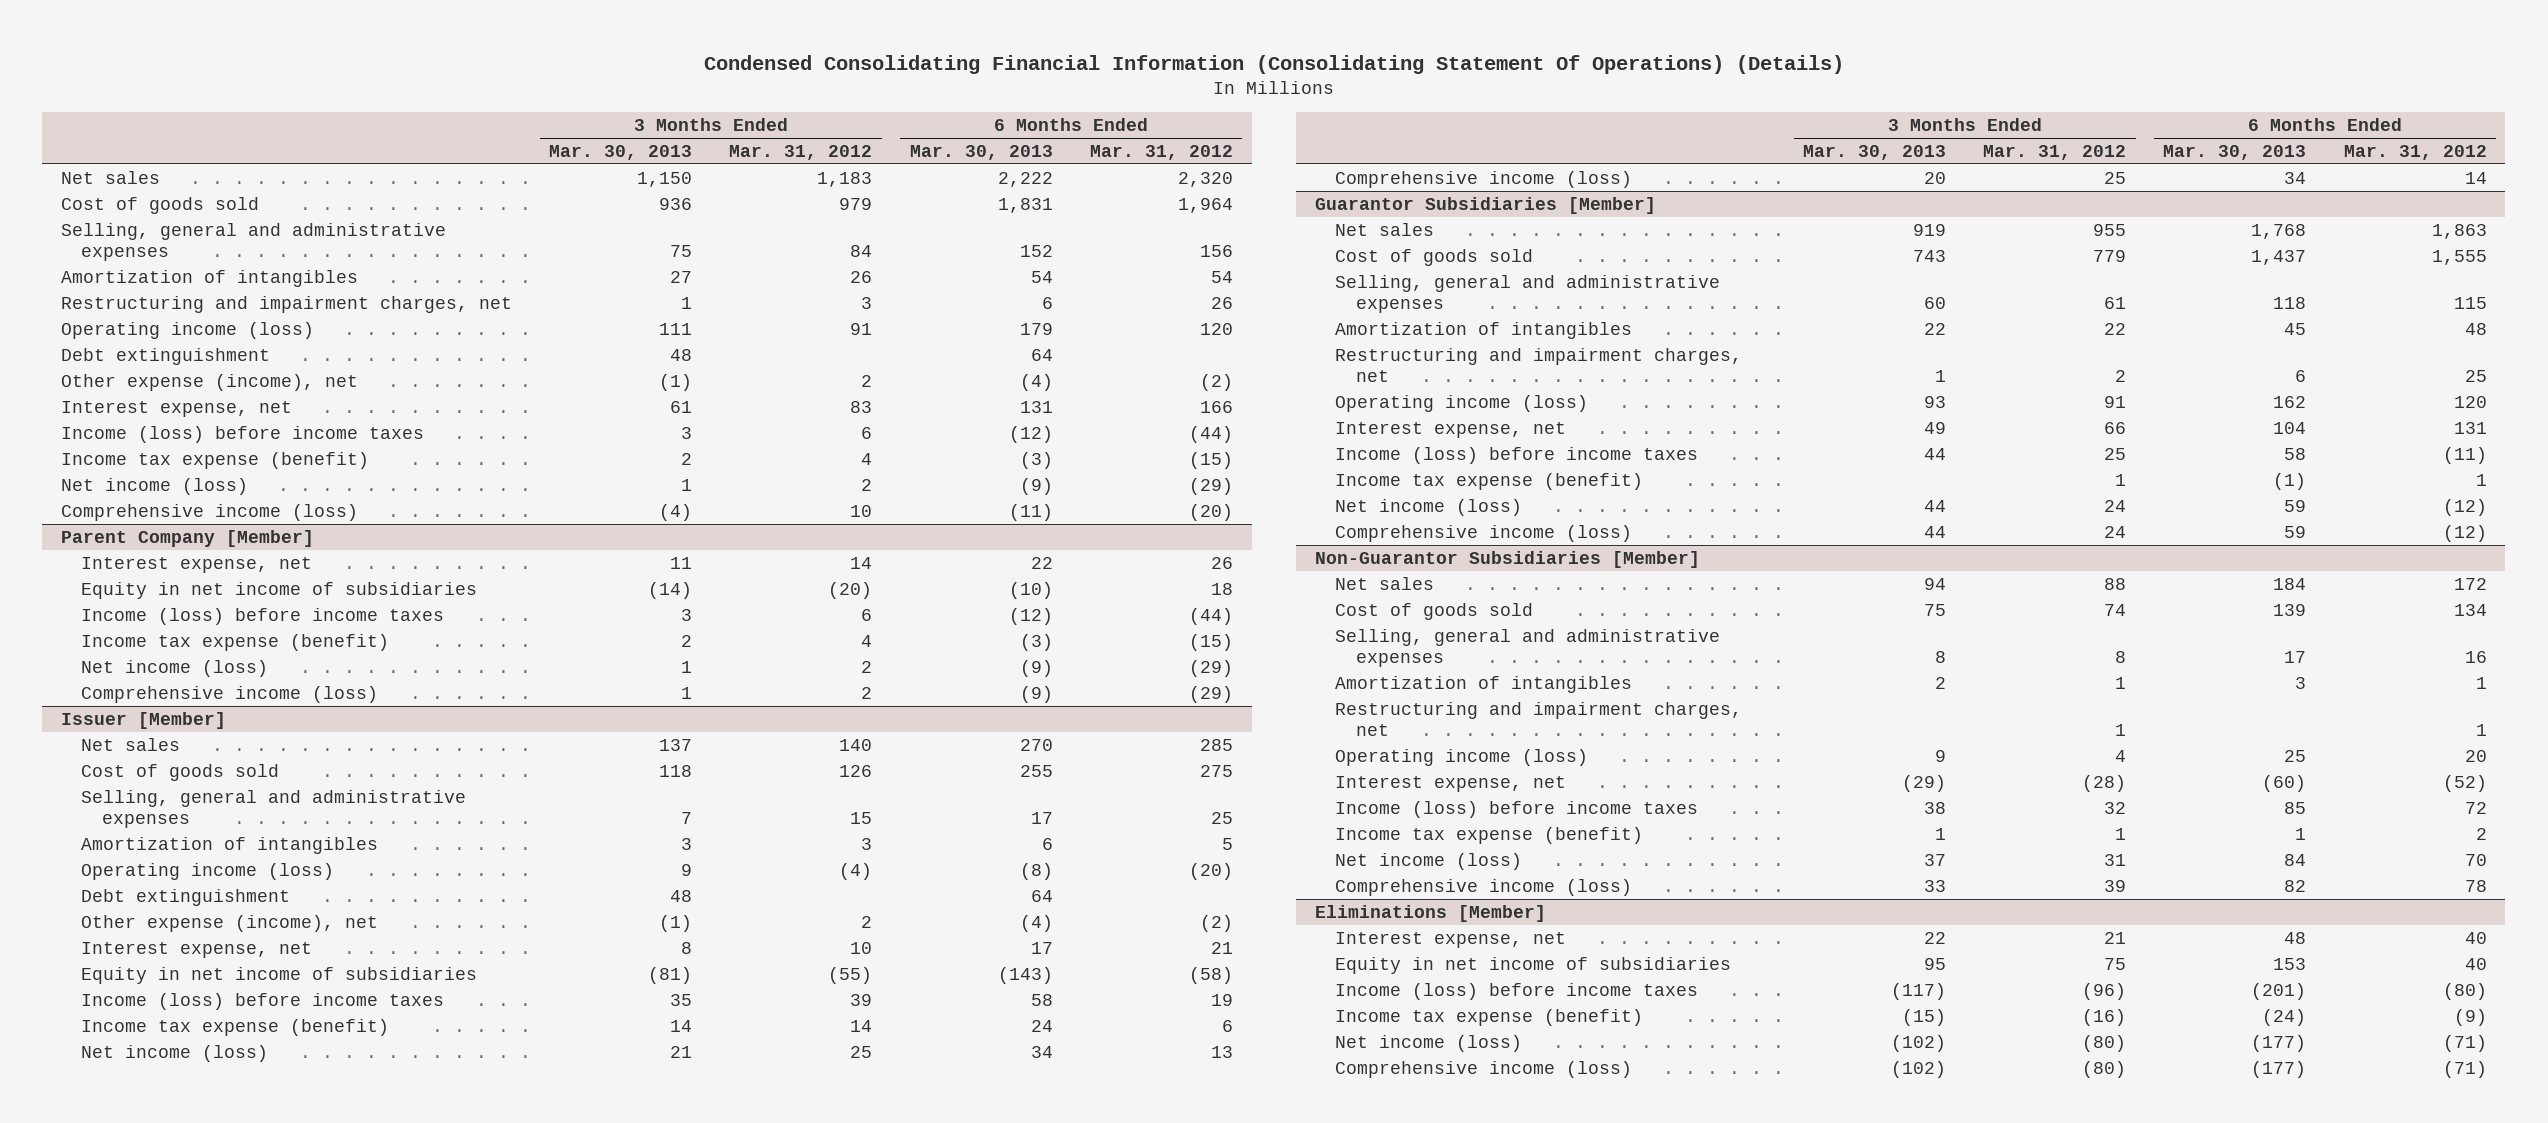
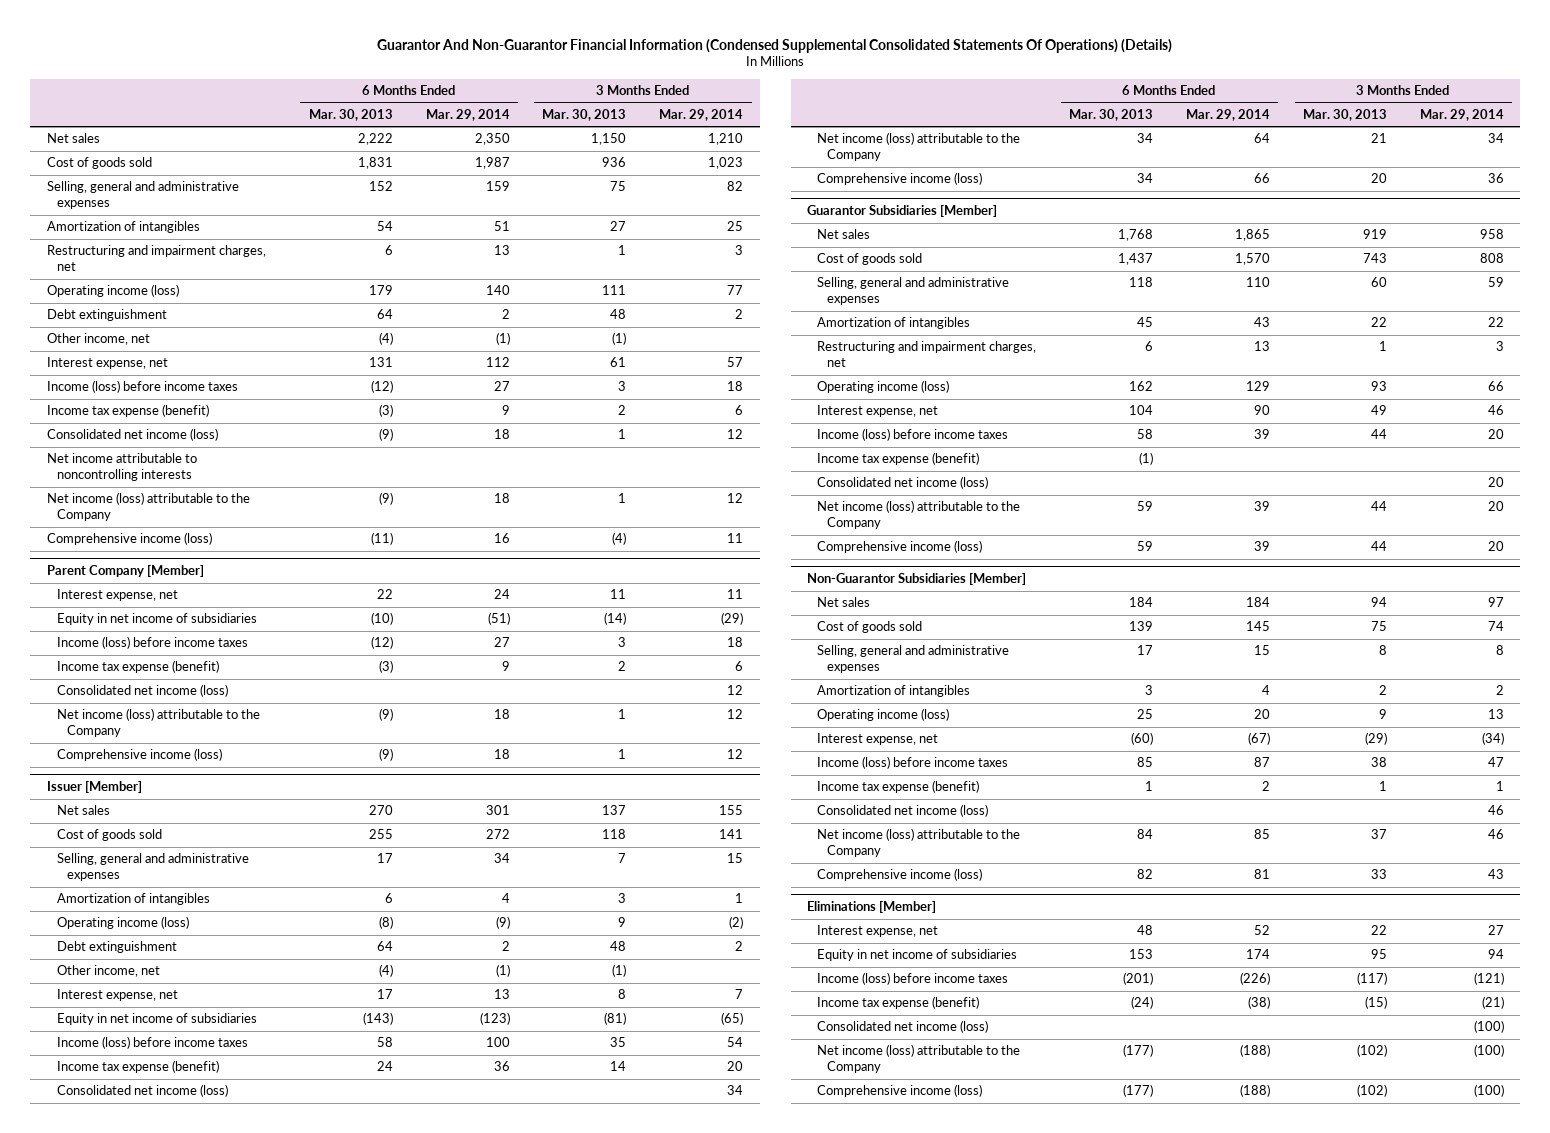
[703,55,1844,75] Condensed Consolidating Financial Information (Consolidating Statement Of Operations) (Details) -> [377,38,1173,53] Guarantor And Non-Guarantor Financial Information (Condensed Supplemental Consolidated Statements Of Operations) (Details)
[729,144,873,160] Mar. 31, 2012 -> none
[1089,144,1233,160] Mar. 31, 2012 -> none
none -> [425,108,510,121] Mar. 29, 2014
none -> [659,108,744,121] Mar. 29, 2014
[61,373,359,391] Other expense (income), net -> [46,333,150,346] Other income, net
none -> [46,428,218,442] Consolidated net income (loss)
none -> [46,453,197,482] Net income attributable to noncontrolling interests
[61,477,249,495] Net income (loss) -> [46,492,250,522] Net income (loss) attributable to the Company
none -> [56,684,228,698] Consolidated net income (loss)
[81,659,269,677] Net income (loss) -> [56,708,260,738] Net income (loss) attributable to the Company
[81,914,379,932] Other expense (income), net -> [56,965,160,978] Other income, net
none -> [56,1084,228,1098] Consolidated net income (loss)
[81,1044,269,1062] Net income (loss) -> [817,132,1021,162] Net income (loss) attributable to the Company
none -> [817,476,989,490] Consolidated net income (loss)
[1335,498,1523,516] Net income (loss) -> [817,500,1021,530] Net income (loss) attributable to the Company
[1335,701,1743,737] Restructuring and impairment charges, net -> none
none -> [817,804,989,818] Consolidated net income (loss)
[1335,852,1523,870] Net income (loss) -> [817,828,1021,858] Net income (loss) attributable to the Company
none -> [817,1020,989,1034] Consolidated net income (loss)
[1335,1034,1523,1052] Net income (loss) -> [817,1044,1021,1074] Net income (loss) attributable to the Company

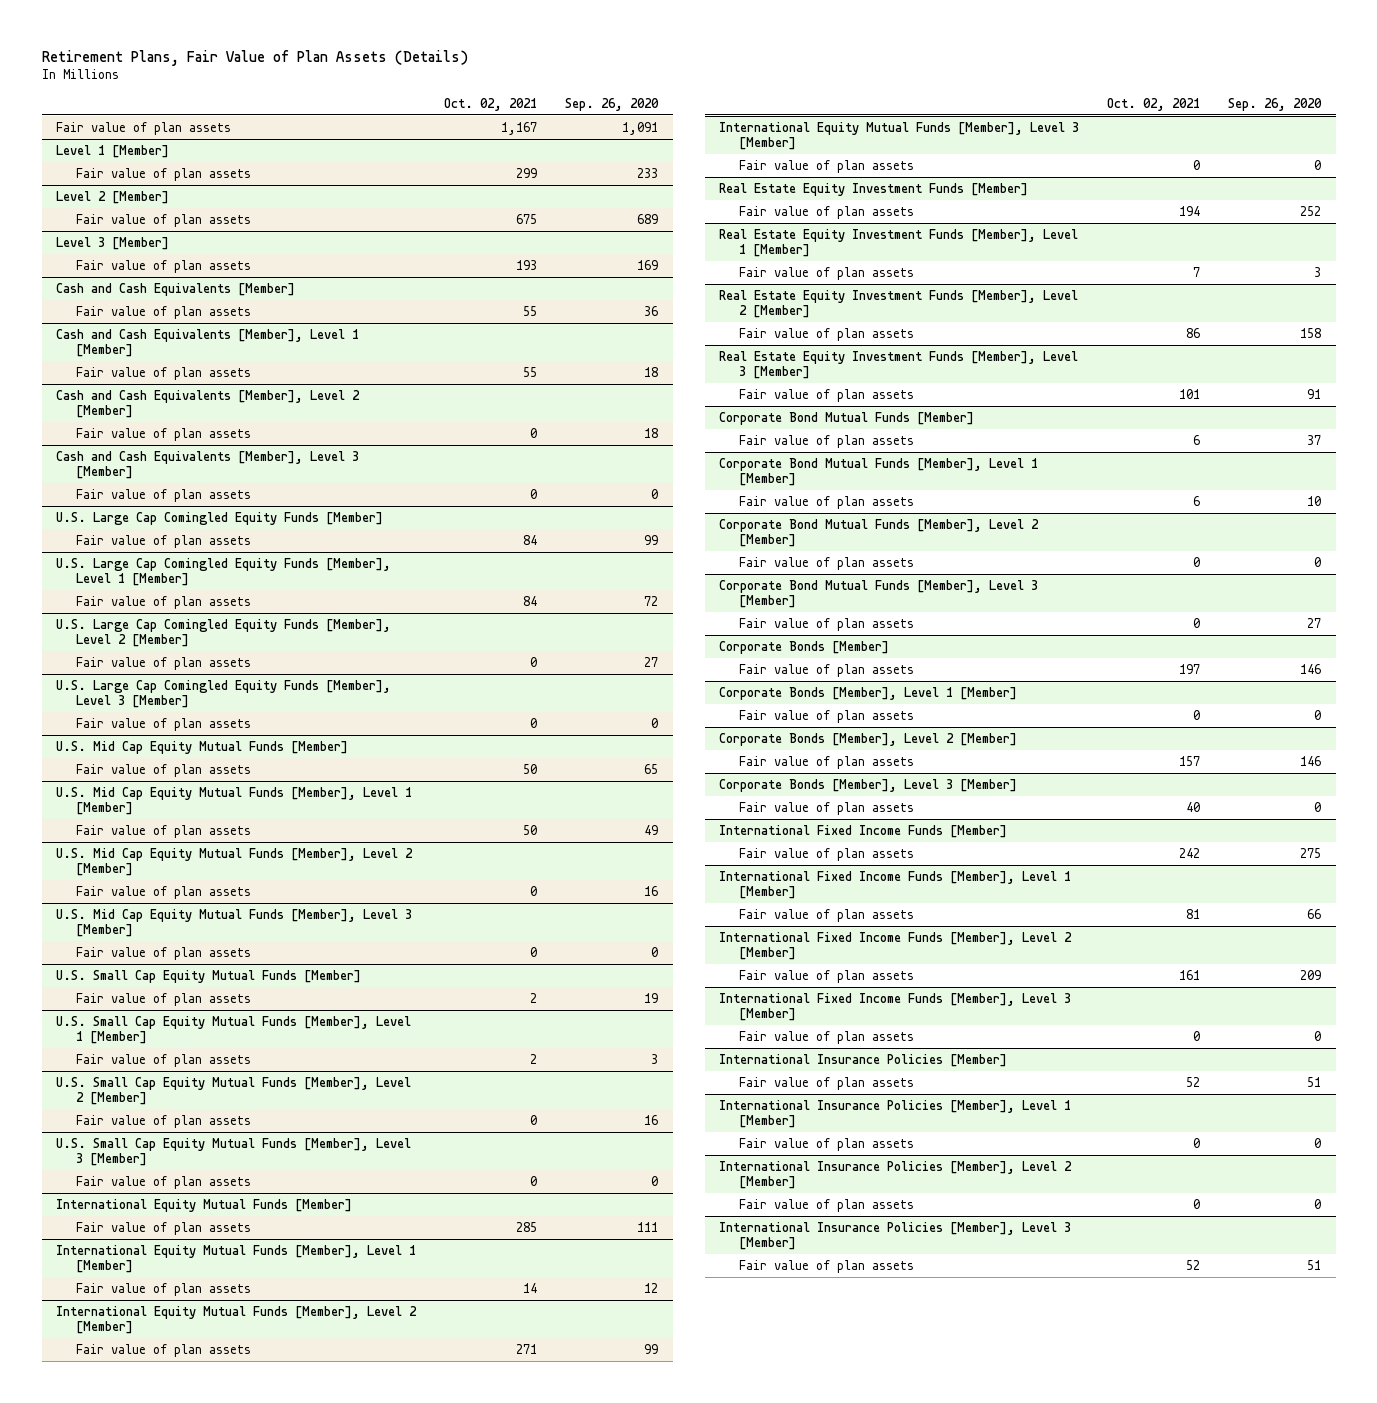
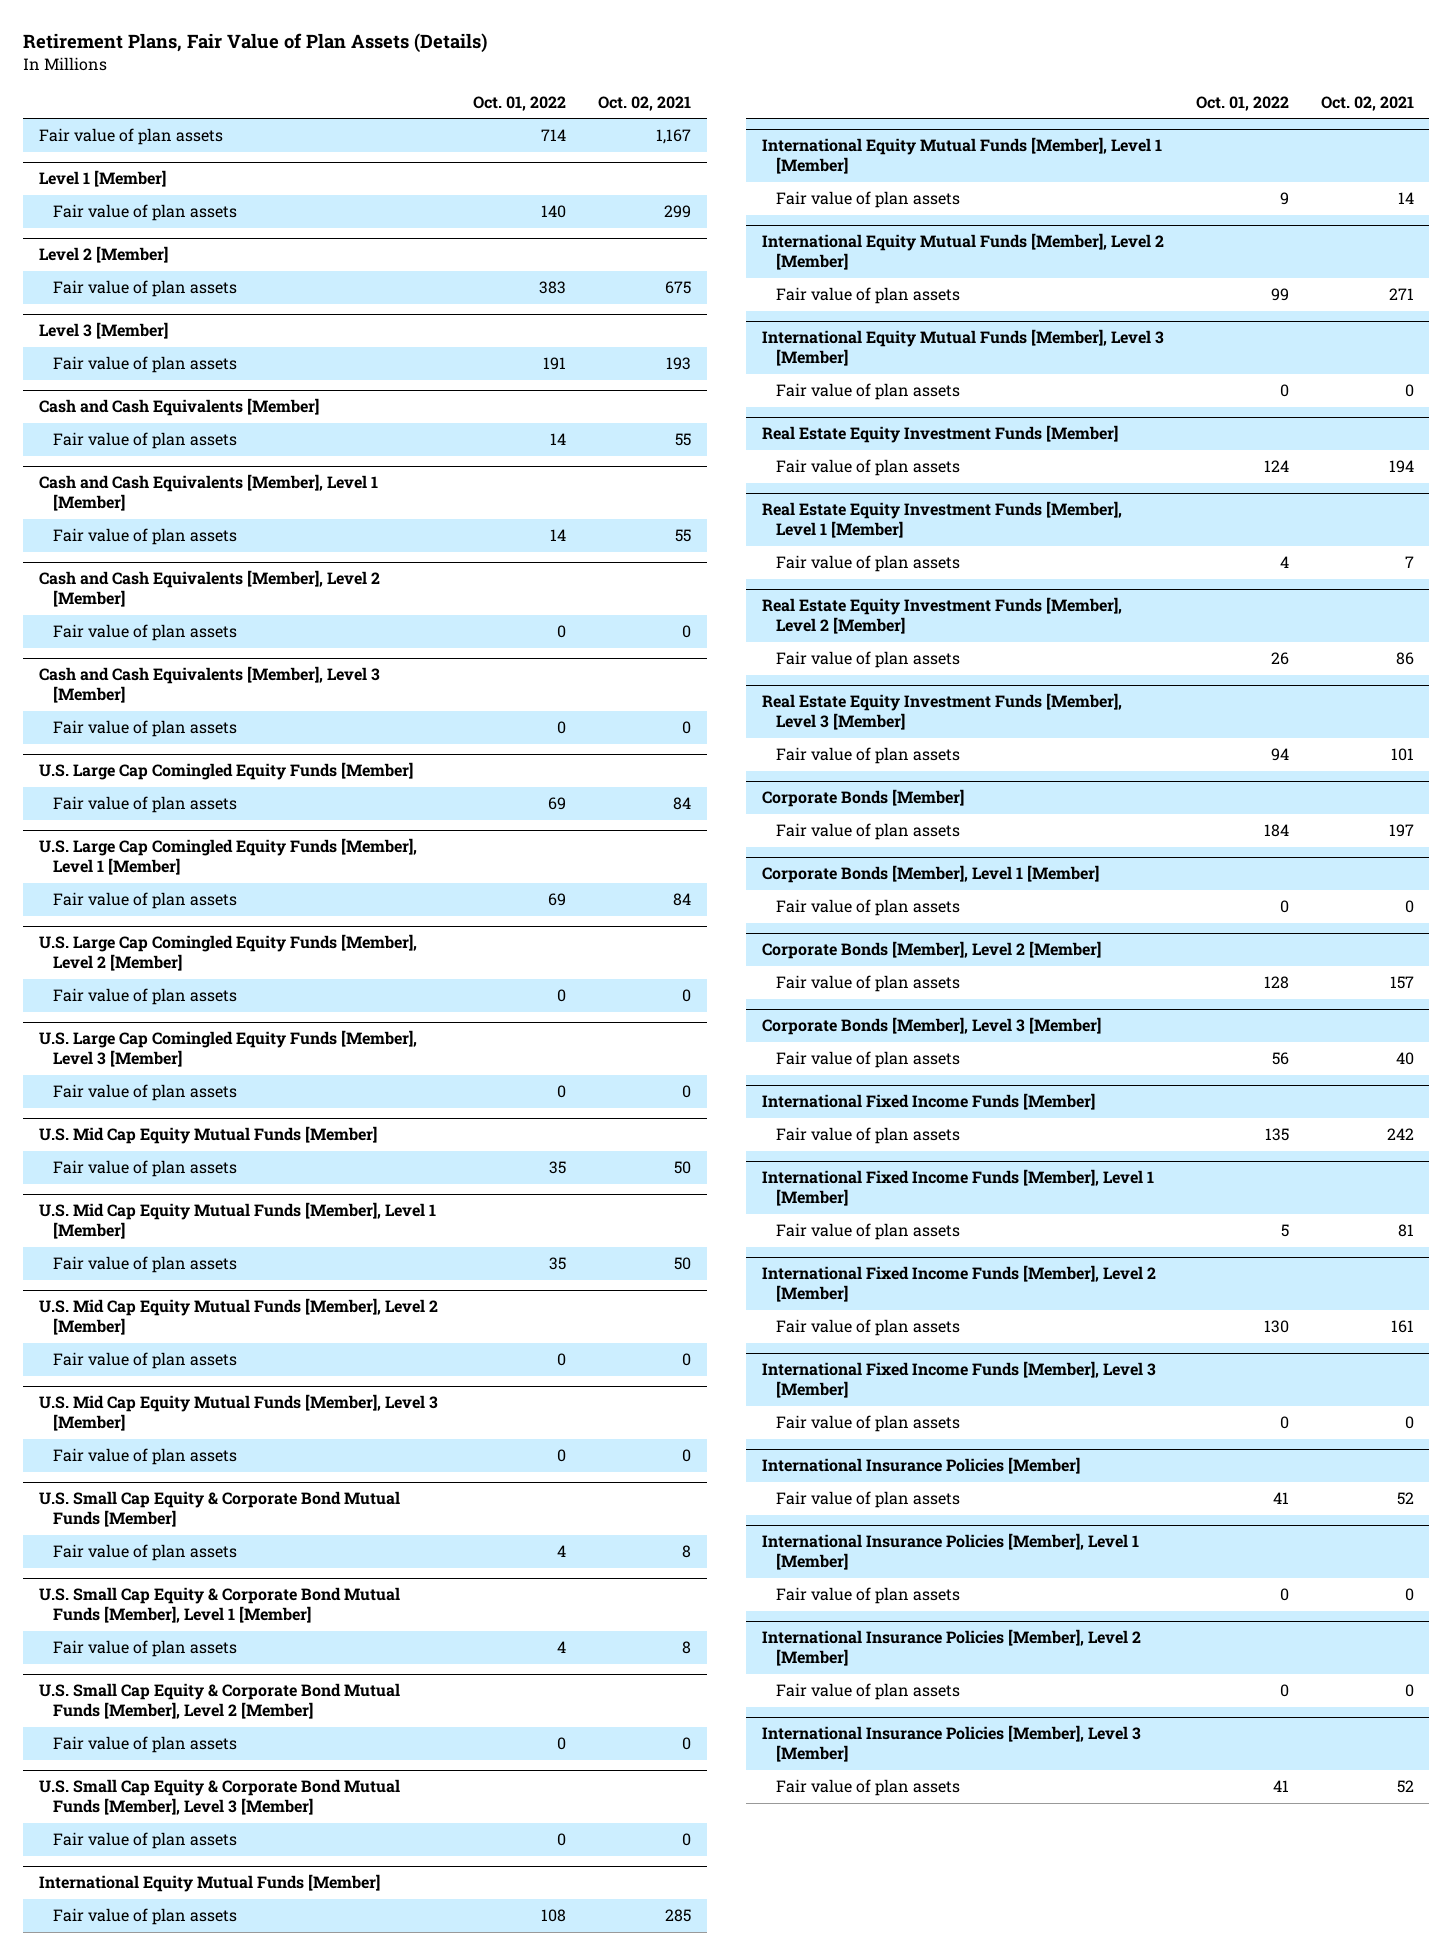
[565,97,660,111] Sep. 26, 2020 -> none
none -> [472,95,566,111] Oct. 01, 2022
[55,969,361,983] U.S. Small Cap Equity Mutual Funds [Member] -> [39,1491,401,1528] U.S. Small Cap Equity & Corporate Bond Mutual Funds [Member]
[530,992,538,1003] 2 -> [681,1545,691,1559] 8
[55,1015,411,1045] U.S. Small Cap Equity Mutual Funds [Member], Level 1 [Member] -> [39,1587,401,1624] U.S. Small Cap Equity & Corporate Bond Mutual Funds [Member], Level 1 [Member]
[530,1053,538,1064] 2 -> [681,1641,691,1655] 8
[55,1076,411,1106] U.S. Small Cap Equity Mutual Funds [Member], Level 2 [Member] -> [39,1683,401,1720] U.S. Small Cap Equity & Corporate Bond Mutual Funds [Member], Level 2 [Member]
[55,1137,411,1167] U.S. Small Cap Equity Mutual Funds [Member], Level 3 [Member] -> [39,1779,401,1816] U.S. Small Cap Equity & Corporate Bond Mutual Funds [Member], Level 3 [Member]
[718,411,974,425] Corporate Bond Mutual Funds [Member] -> none
[739,434,915,448] Fair value of plan assets -> none
[718,457,1038,487] Corporate Bond Mutual Funds [Member], Level 1 [Member] -> none
[739,495,915,509] Fair value of plan assets -> none
[718,518,1039,548] Corporate Bond Mutual Funds [Member], Level 2 [Member] -> none
[739,556,915,570] Fair value of plan assets -> none
[718,579,1038,609] Corporate Bond Mutual Funds [Member], Level 3 [Member] -> none
[739,617,915,631] Fair value of plan assets -> none

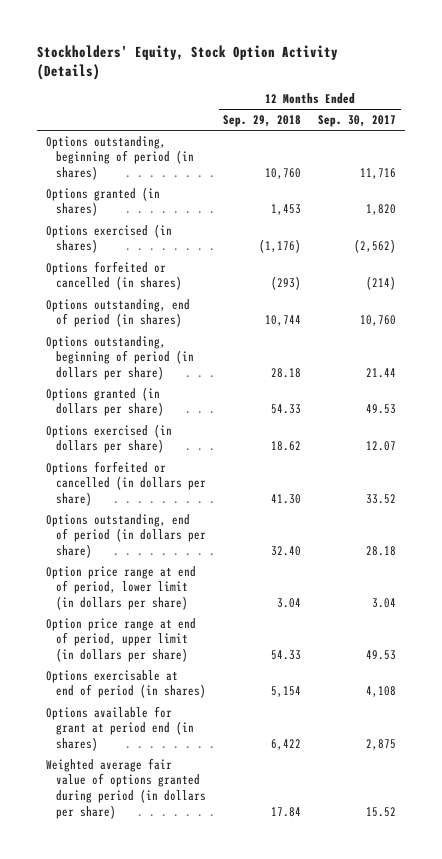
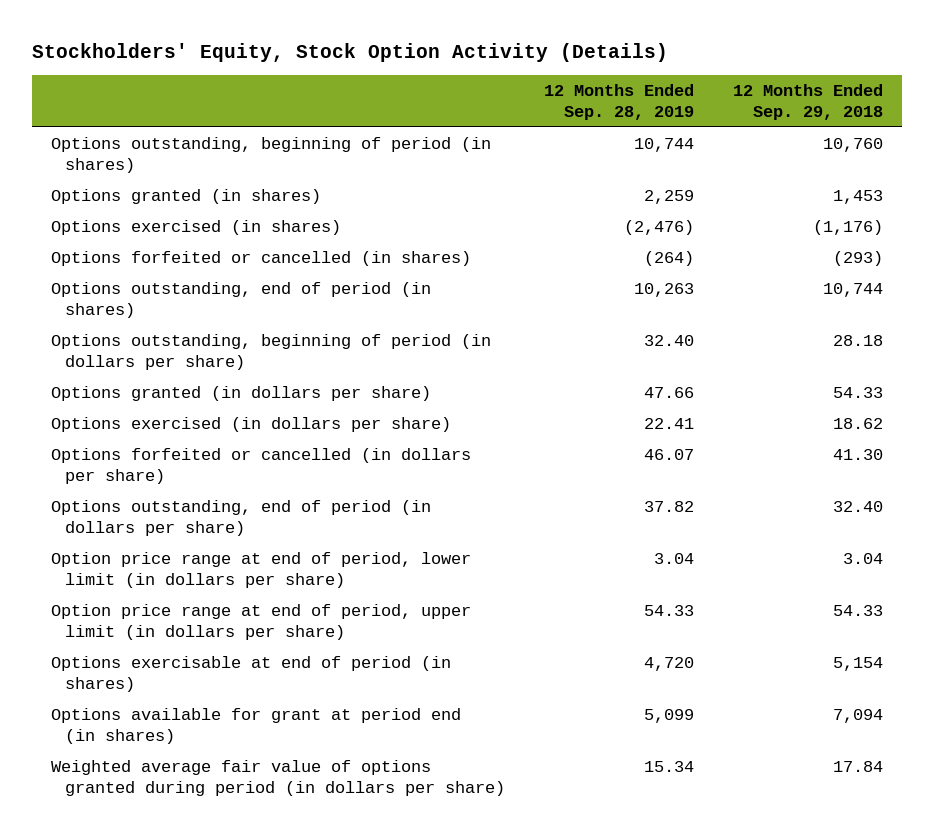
[318,114,397,127] Sep. 30, 2017 -> none
none -> [543,84,694,121] 12 Months Ended Sep. 28, 2019
[271,739,302,751] 6,422 -> [832,708,883,723] 7,094

